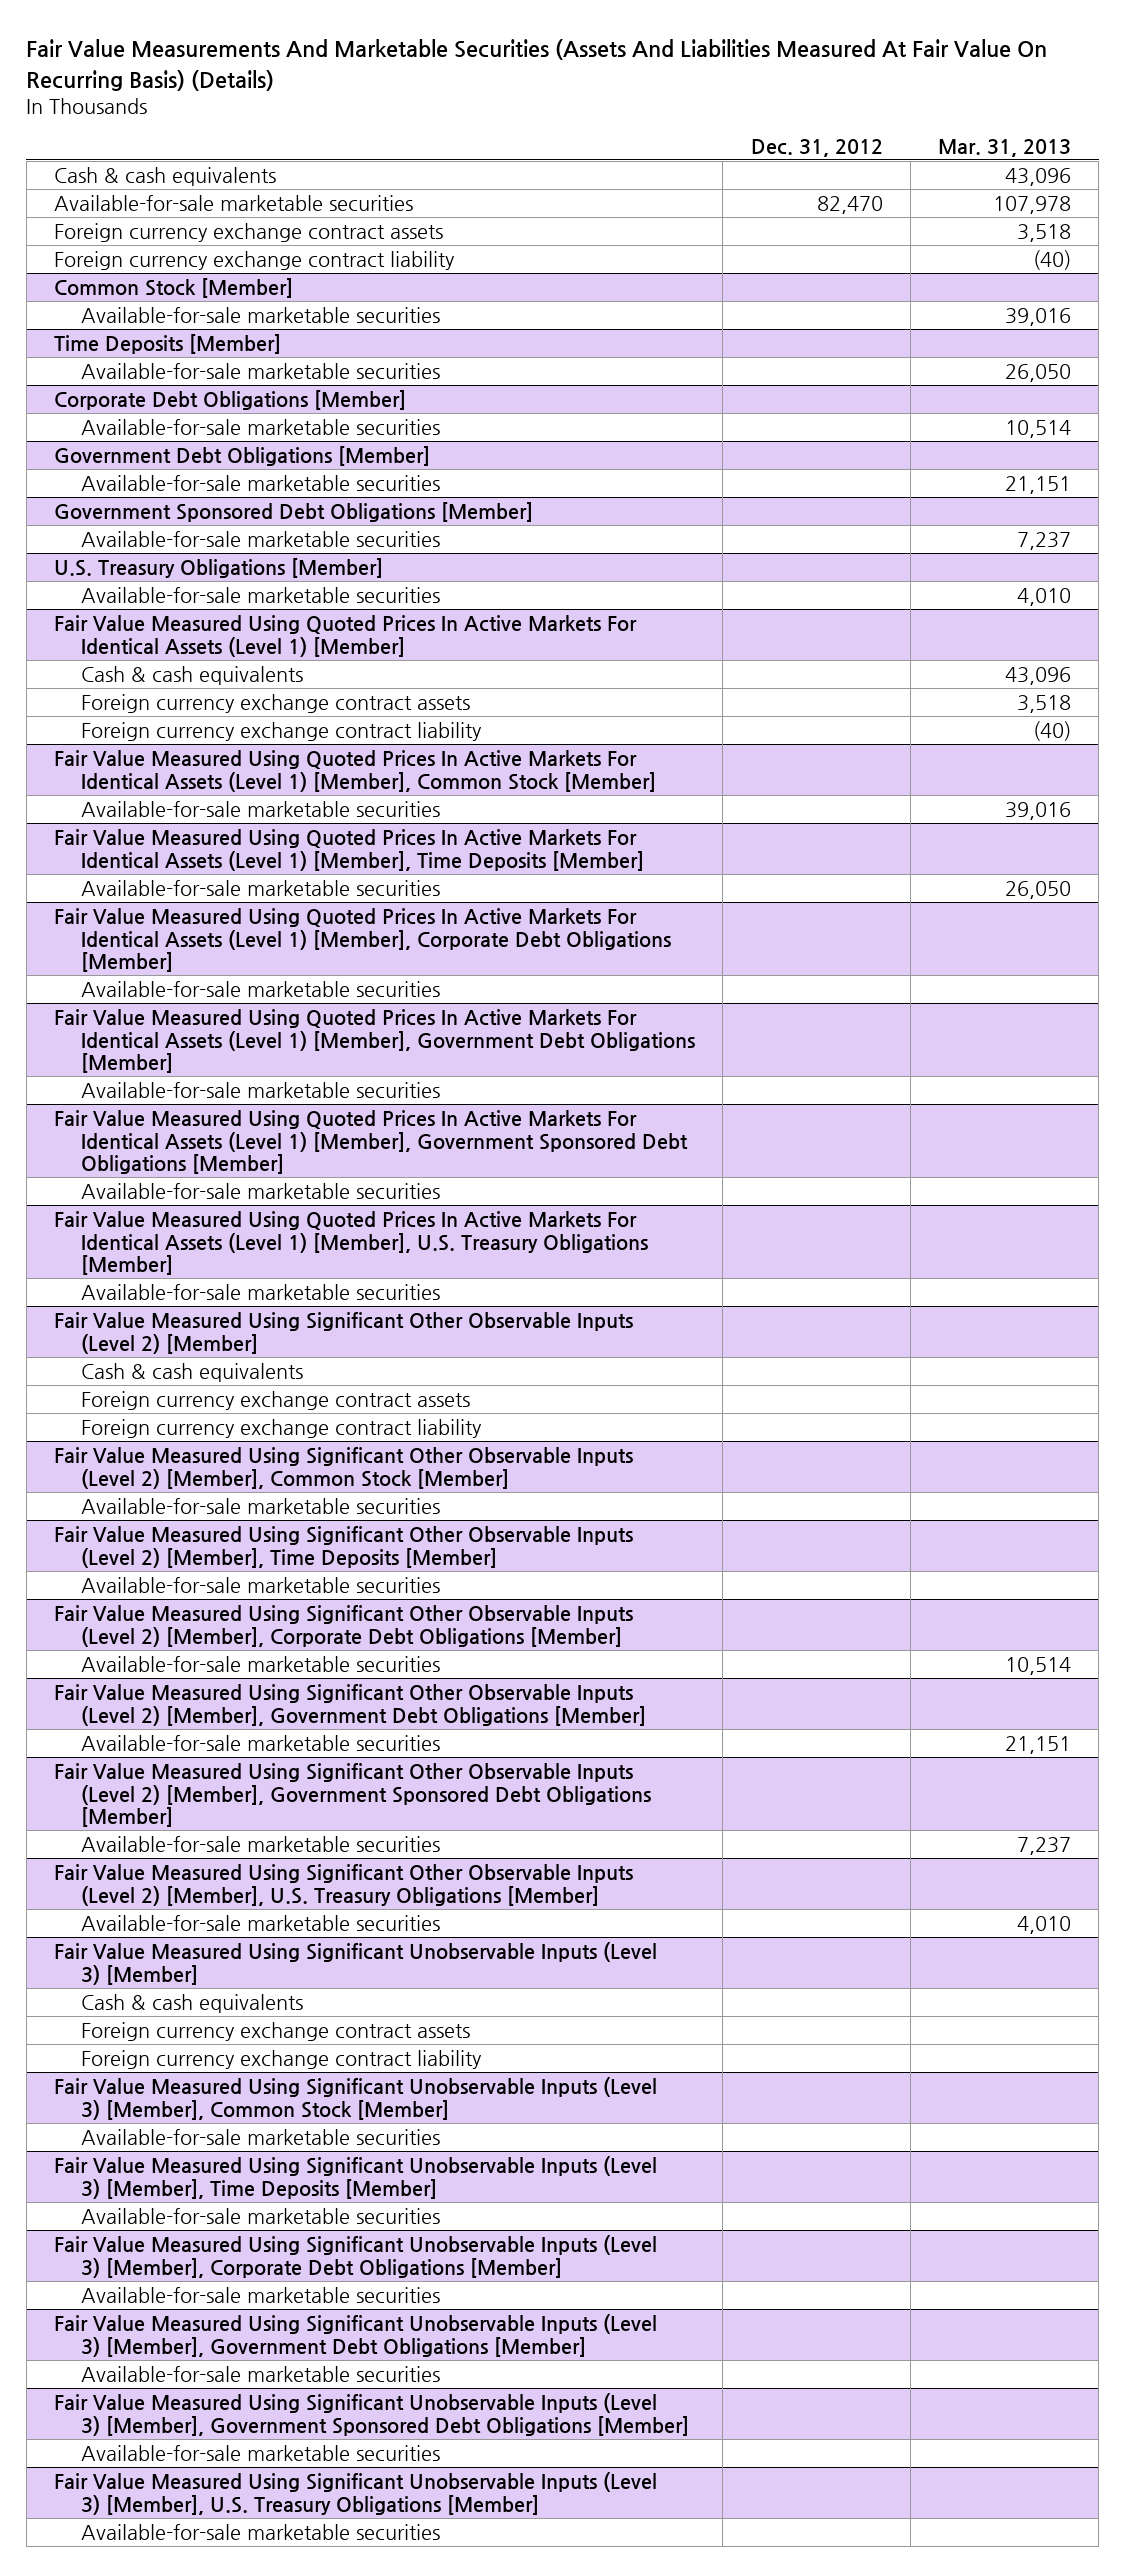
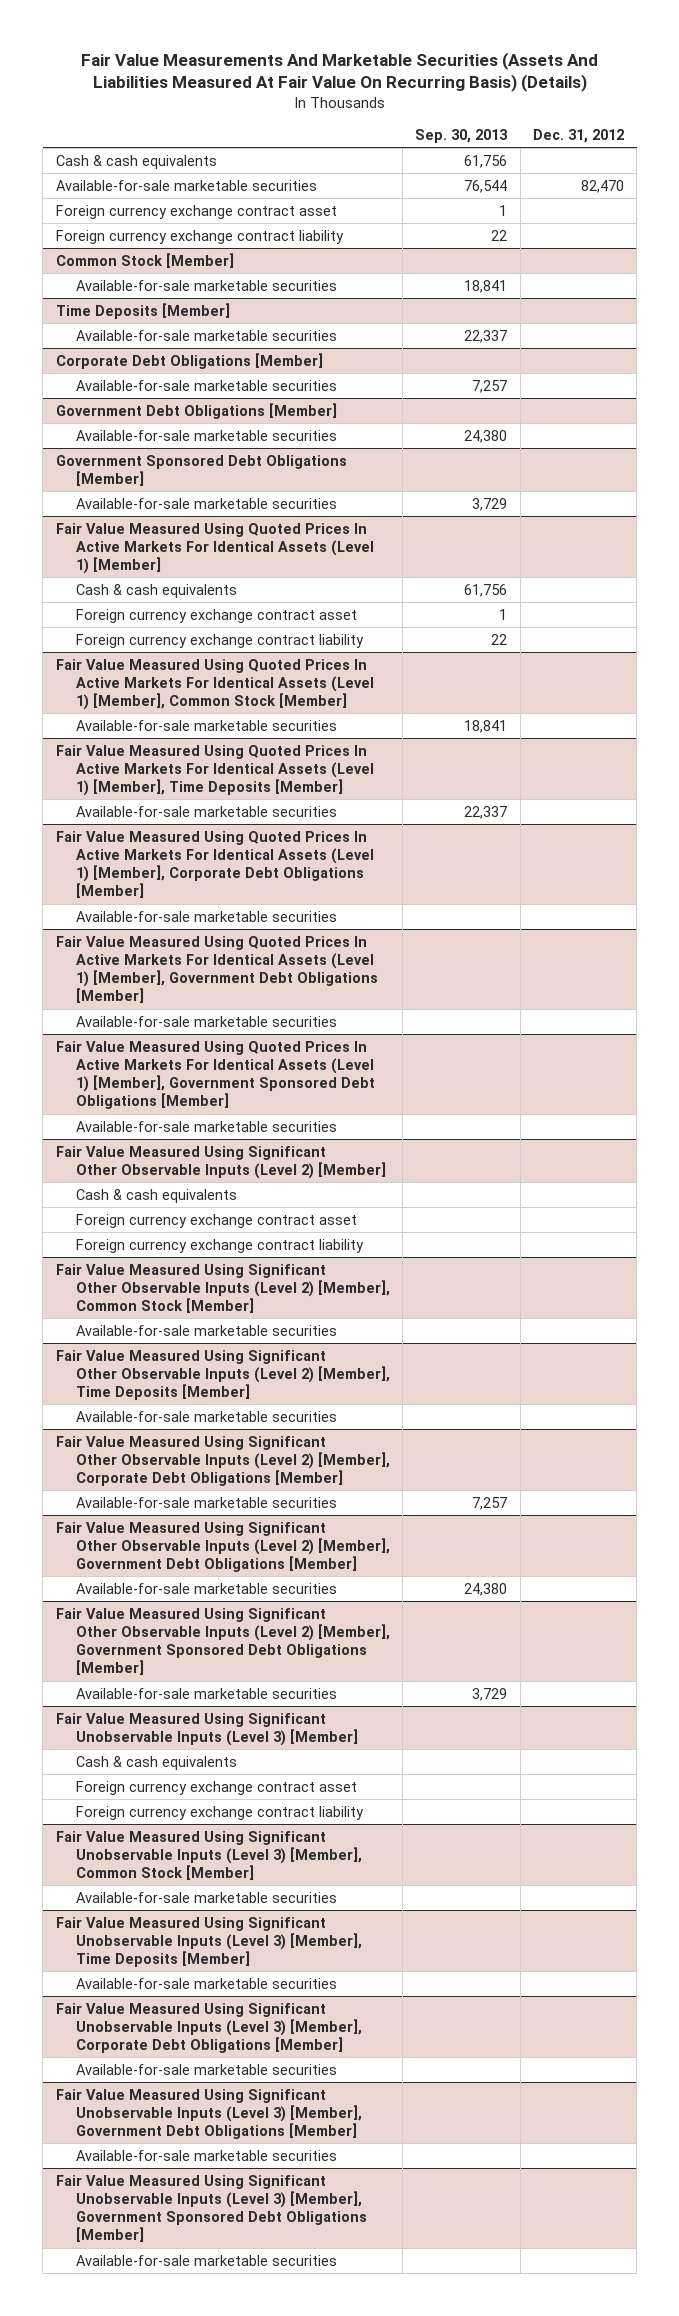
[937,138,1071,157] Mar. 31, 2013 -> none
none -> [415,129,509,144] Sep. 30, 2013
[54,222,444,242] Foreign currency exchange contract assets -> [55,204,337,219] Foreign currency exchange contract asset
[54,557,384,578] U.S. Treasury Obligations [Member] -> none
[81,586,441,603] Available-for-sale marketable securities -> none
[81,693,471,713] Foreign currency exchange contract assets -> [75,608,357,623] Foreign currency exchange contract asset
[54,1210,649,1276] Fair Value Measured Using Quoted Prices In Active Markets For Identical Assets (Level 1) [Member], U.S. Treasury Obligations [Member] -> none
[81,1283,441,1300] Available-for-sale marketable securities -> none
[81,1390,471,1410] Foreign currency exchange contract assets -> [75,1213,357,1228] Foreign currency exchange contract asset
[54,1863,634,1906] Fair Value Measured Using Significant Other Observable Inputs (Level 2) [Member], U.S. Treasury Obligations [Member] -> none
[81,1914,441,1931] Available-for-sale marketable securities -> none
[81,2021,471,2041] Foreign currency exchange contract assets -> [75,1780,357,1795] Foreign currency exchange contract asset
[54,2471,658,2515] Fair Value Measured Using Significant Unobservable Inputs (Level 3) [Member], U.S. Treasury Obligations [Member] -> none
[81,2523,441,2540] Available-for-sale marketable securities -> none

